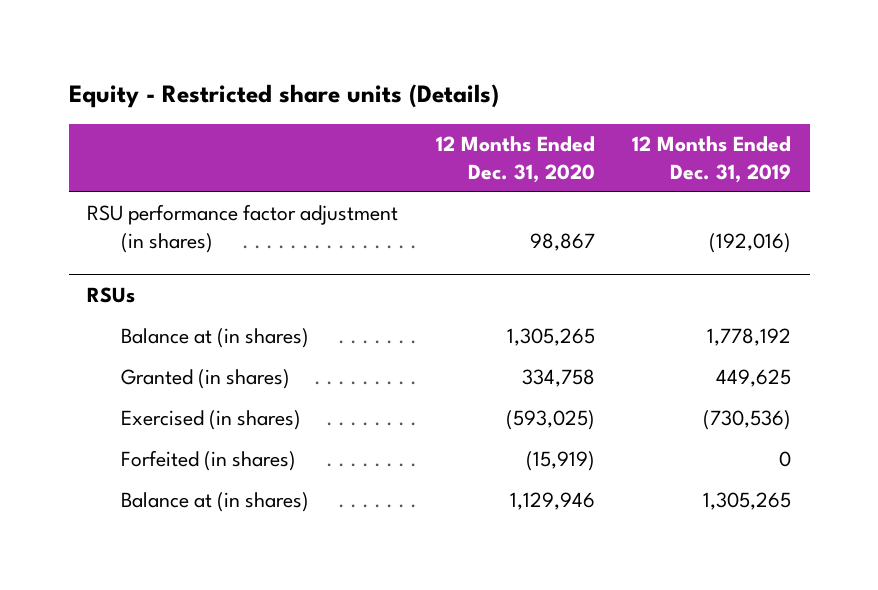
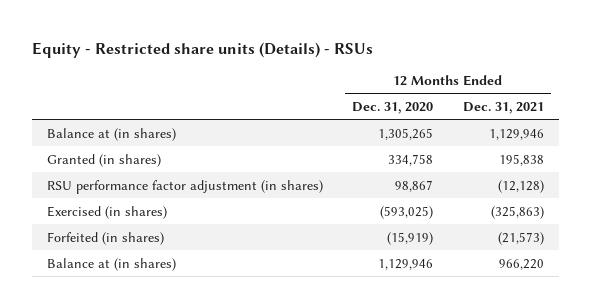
[68,84,499,109] Equity - Restricted share units (Details) -> [31,41,373,58] Equity - Restricted share units (Details) - RSUs
[631,136,791,183] 12 Months Ended Dec. 31, 2019 -> none
none -> [462,102,544,115] Dec. 31, 2021
[87,287,136,304] RSUs -> none
[87,204,399,254] RSU performance factor adjustment (in shares) -> [46,179,323,194] RSU performance factor adjustment (in shares)

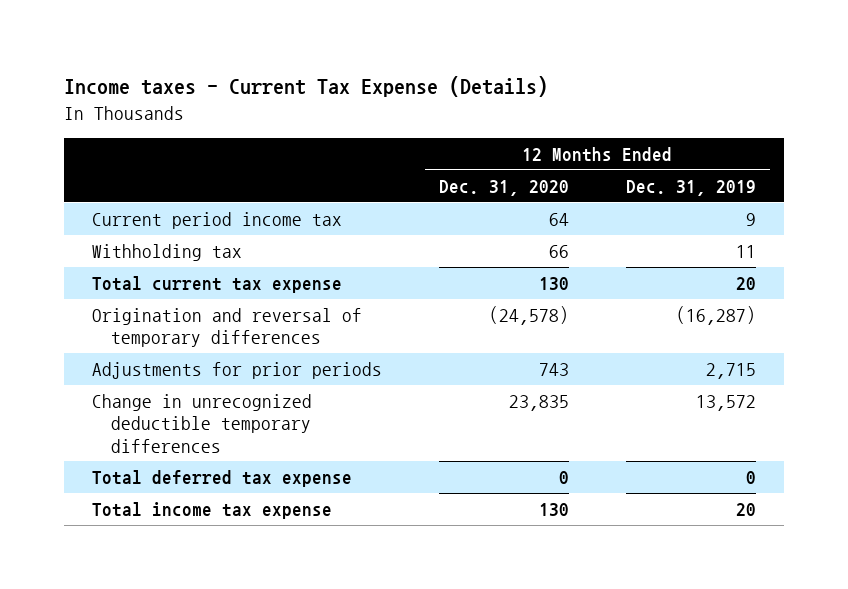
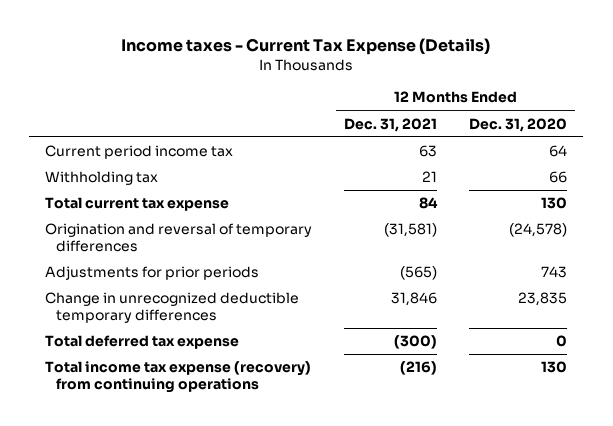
[625,180,756,197] Dec. 31, 2019 -> none
none -> [344,117,438,132] Dec. 31, 2021
[91,502,332,520] Total income tax expense -> [45,361,312,393] Total income tax expense (recovery) from continuing operations

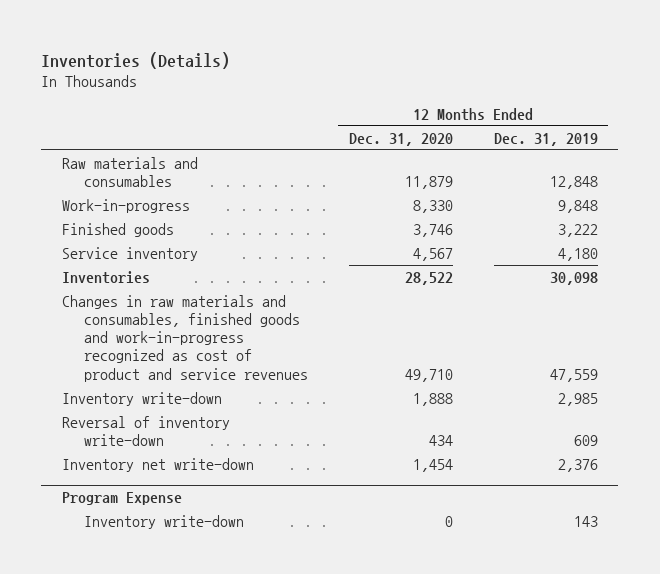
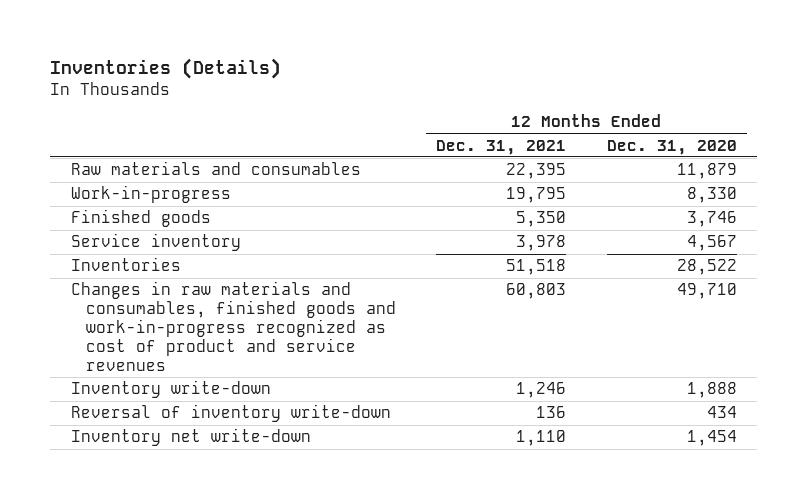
[493,132,598,146] Dec. 31, 2019 -> none
none -> [436,139,567,155] Dec. 31, 2021
[62,492,183,506] Program Expense -> none
[83,514,244,529] Inventory write-down -> none

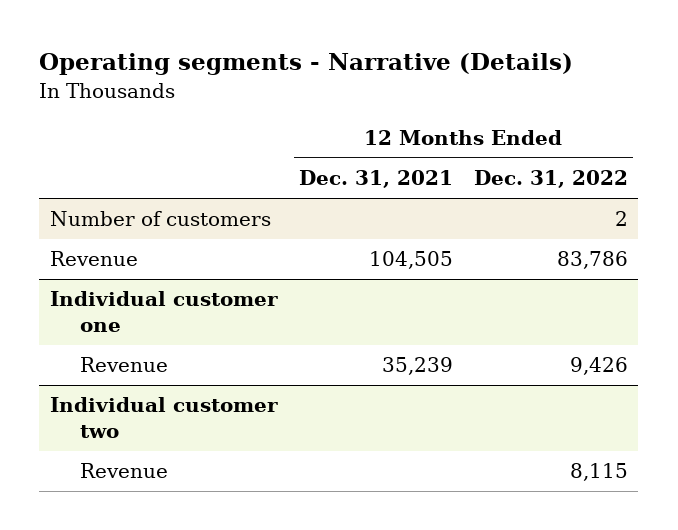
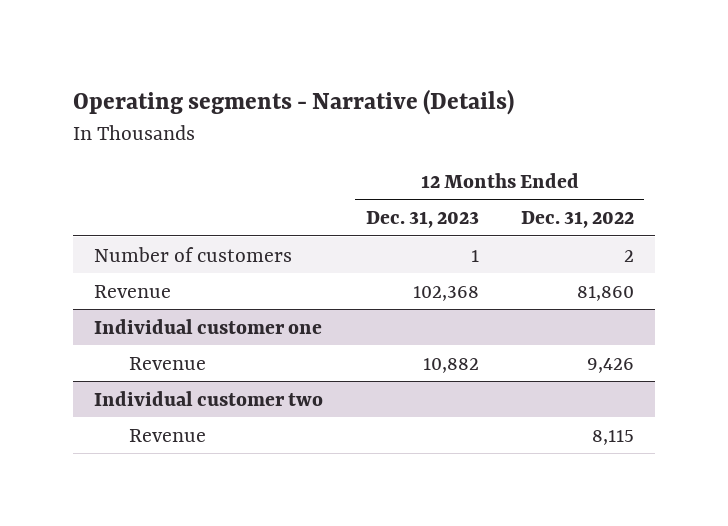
[298,170,453,189] Dec. 31, 2021 -> none
none -> [365,211,479,229] Dec. 31, 2023
[556,251,628,270] 83,786 -> [576,285,634,301] 81,860

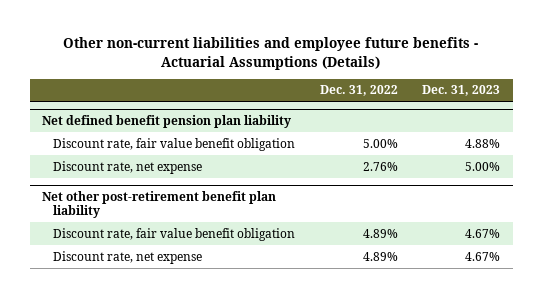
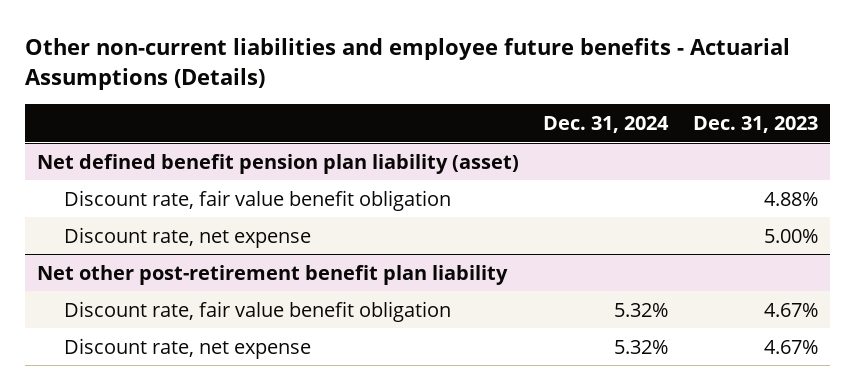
[319,85,398,97] Dec. 31, 2022 -> none
none -> [543,115,670,133] Dec. 31, 2024
[42,114,292,128] Net defined benefit pension plan liability -> [37,153,520,174] Net defined benefit pension plan liability (asset)

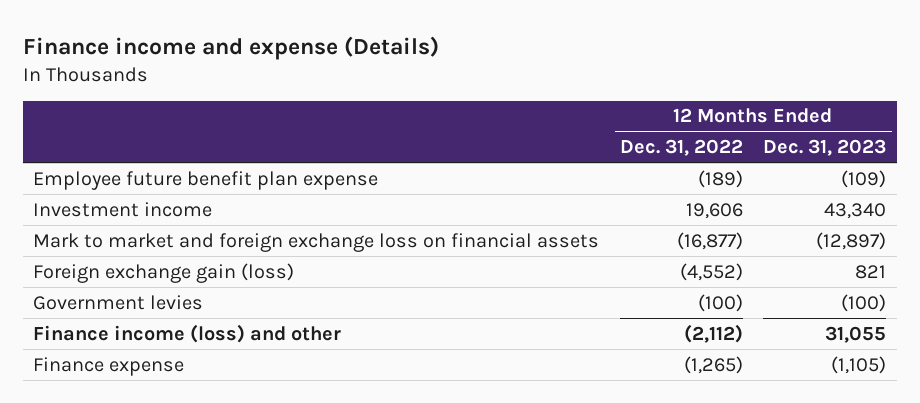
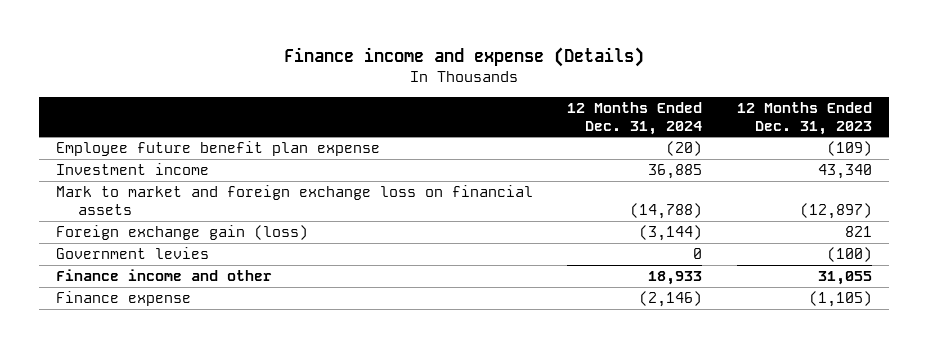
[619,139,743,157] Dec. 31, 2022 -> none
none -> [567,101,703,135] 12 Months Ended Dec. 31, 2024
[33,323,342,343] Finance income (loss) and other -> [55,269,272,282] Finance income and other

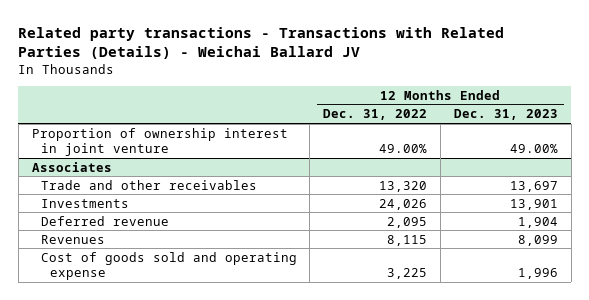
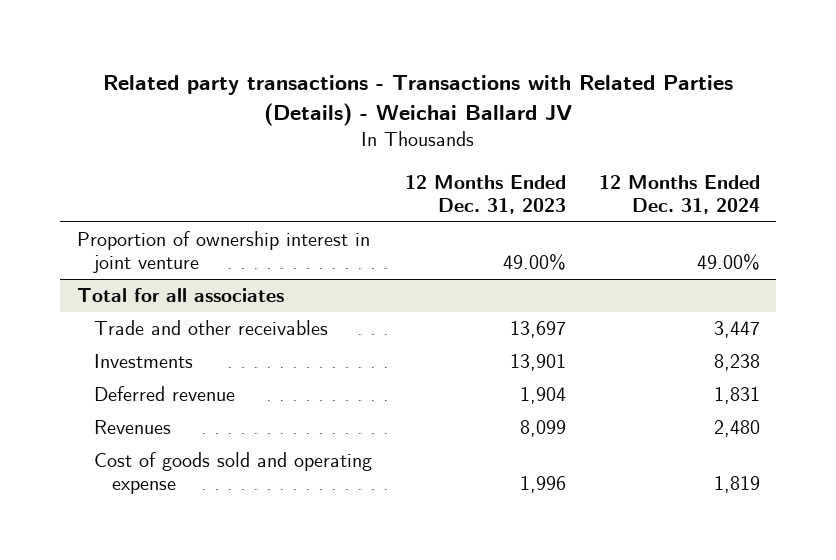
[323,109,428,121] Dec. 31, 2022 -> none
none -> [598,174,760,214] 12 Months Ended Dec. 31, 2024
[31,161,112,172] Associates -> [76,288,284,303] Total for all associates

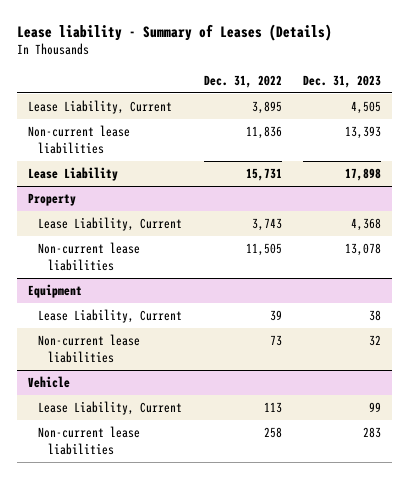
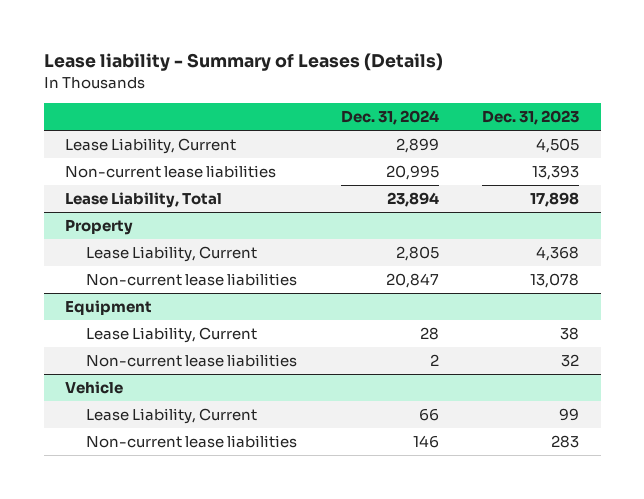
[203,74,282,88] Dec. 31, 2022 -> none
none -> [340,109,439,125] Dec. 31, 2024
[27,167,118,182] Lease Liability -> [65,192,223,209] Lease Liability, Total

